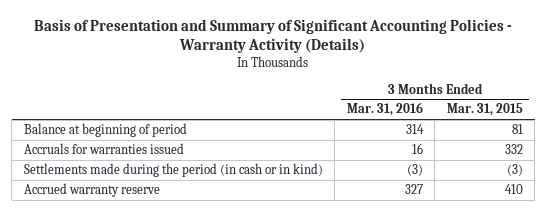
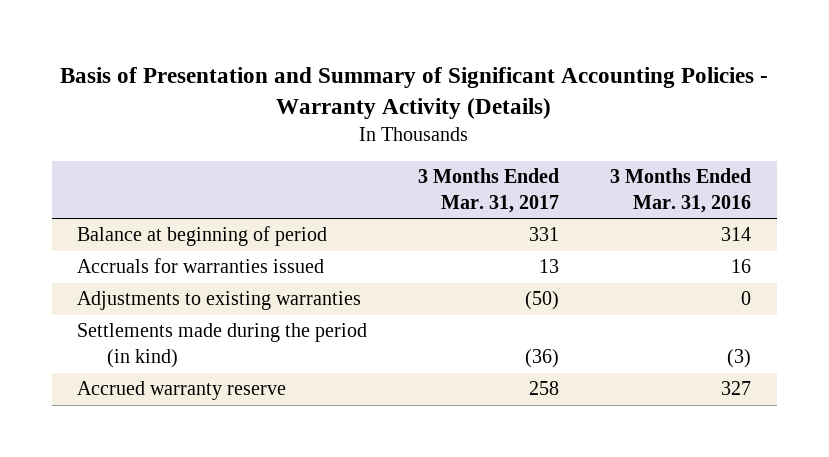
[446,103,523,117] Mar. 31, 2015 -> none
none -> [418,168,560,213] 3 Months Ended Mar. 31, 2017
none -> [77,291,362,311] Adjustments to existing warranties
[23,163,323,178] Settlements made during the period (in cash or in kind) -> [77,323,368,369] Settlements made during the period (in kind)

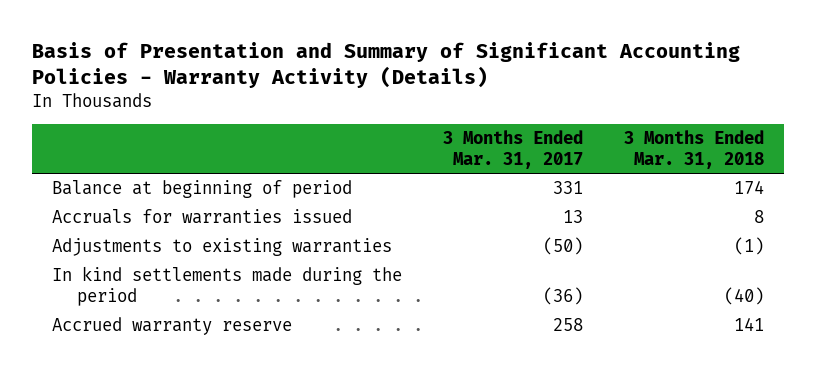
[610,168,752,213] 3 Months Ended Mar. 31, 2016 -> none
none -> [623,129,764,169] 3 Months Ended Mar. 31, 2018
[77,323,368,369] Settlements made during the period (in kind) -> [52,266,403,307] In kind settlements made during the period

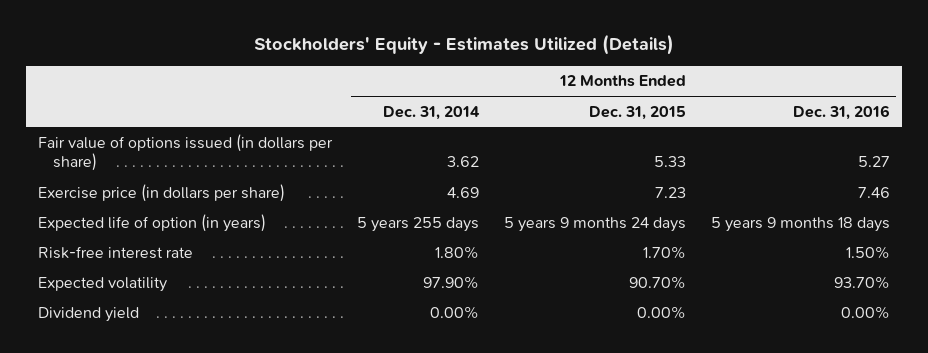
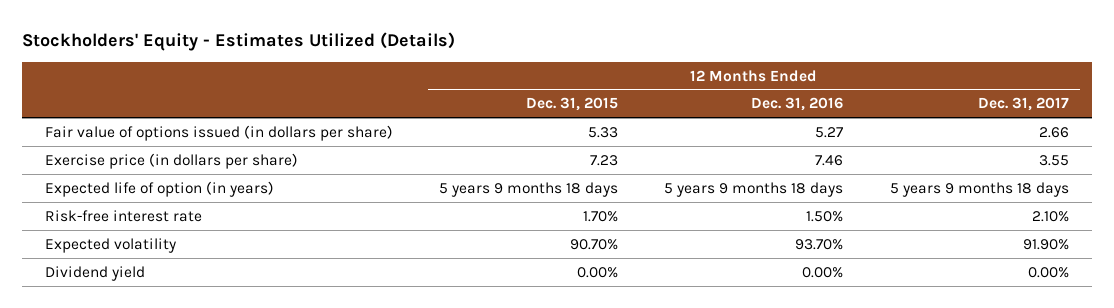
[382,105,480,120] Dec. 31, 2014 -> none
none -> [977,97,1069,112] Dec. 31, 2017
[503,216,686,232] 5 years 9 months 24 days -> [439,181,619,197] 5 years 9 months 18 days

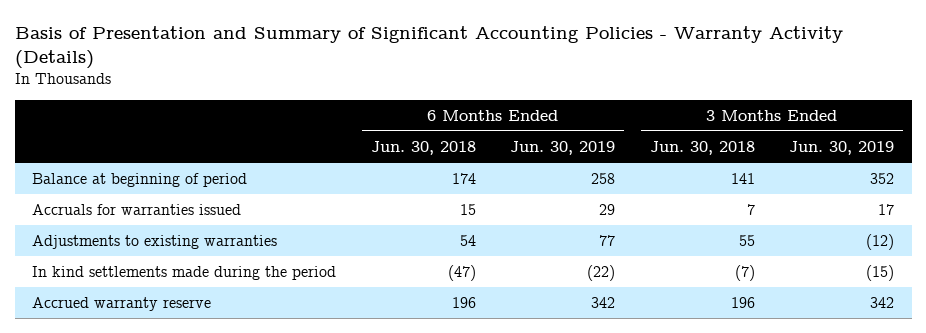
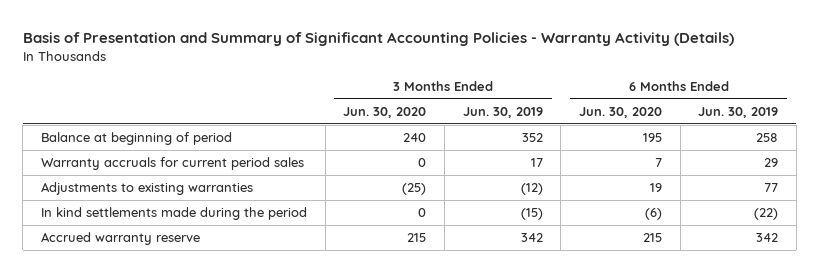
[370,140,476,155] Jun. 30, 2018 -> none
[649,140,755,155] Jun. 30, 2018 -> none
none -> [343,106,427,118] Jun. 30, 2020
none -> [578,106,662,118] Jun. 30, 2020
[32,203,242,215] Accruals for warranties issued -> [41,157,305,171] Warranty accruals for current period sales

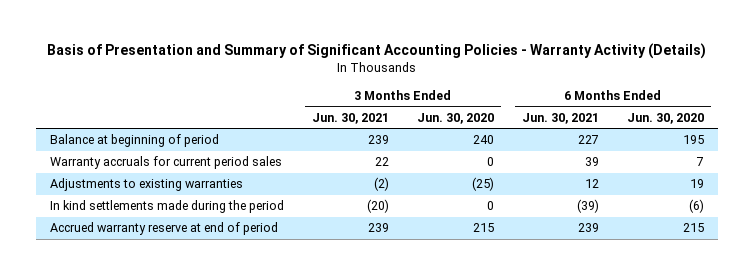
[462,106,543,118] Jun. 30, 2019 -> none
[698,106,779,118] Jun. 30, 2019 -> none
none -> [312,112,390,124] Jun. 30, 2021
none -> [522,112,600,124] Jun. 30, 2021
[41,232,201,246] Accrued warranty reserve -> [50,222,279,236] Accrued warranty reserve at end of period

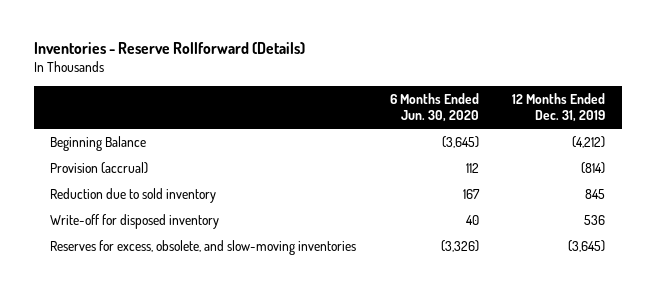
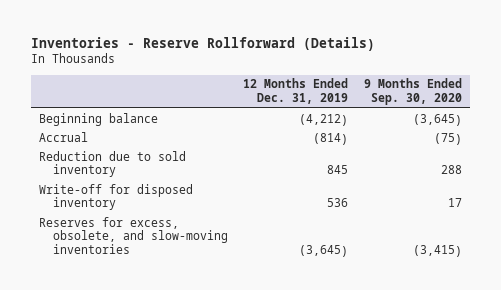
[389,92,479,122] 6 Months Ended Jun. 30, 2020 -> none
none -> [364,78,463,106] 9 Months Ended Sep. 30, 2020
[50,136,147,152] Beginning Balance -> [38,112,158,126] Beginning balance
[50,162,149,175] Provision (accrual) -> [38,131,88,142] Accrual

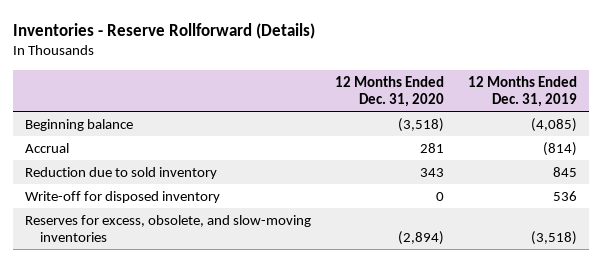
[364,78,463,106] 9 Months Ended Sep. 30, 2020 -> none
none -> [335,75,445,107] 12 Months Ended Dec. 31, 2020
[299,113,349,126] (4,212) -> [531,117,578,132] (4,085)
[299,244,349,257] (3,645) -> [531,230,578,245] (3,518)

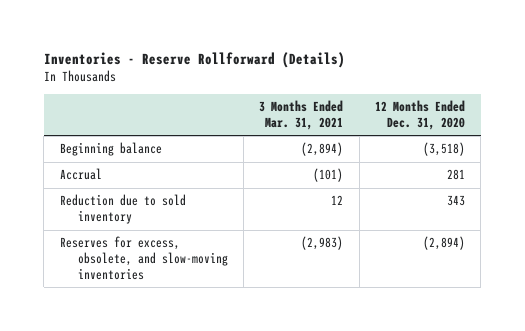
[468,75,578,107] 12 Months Ended Dec. 31, 2019 -> none
none -> [259,99,344,130] 3 Months Ended Mar. 31, 2021
[24,190,220,203] Write-off for disposed inventory -> none

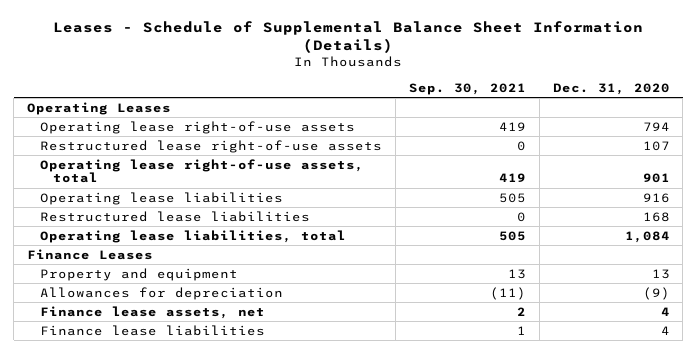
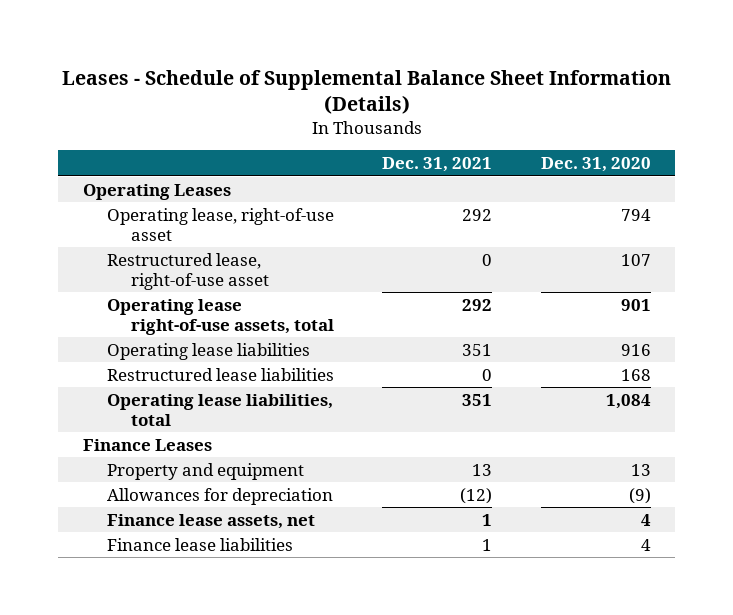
[408,82,526,95] Sep. 30, 2021 -> none
none -> [382,157,493,173] Dec. 31, 2021
[40,120,356,134] Operating lease right-of-use assets -> [106,207,334,241] Operating lease, right-of-use asset
[40,139,383,153] Restructured lease right-of-use assets -> [106,252,269,290] Restructured lease, right-of-use asset

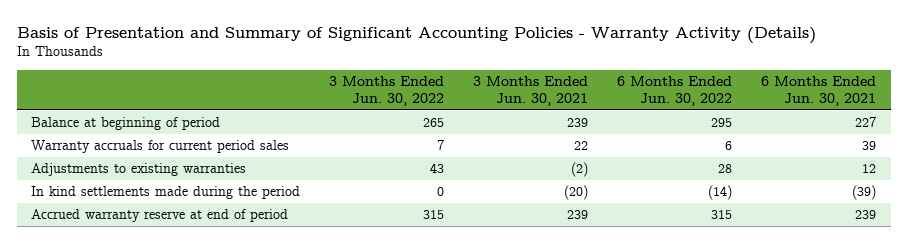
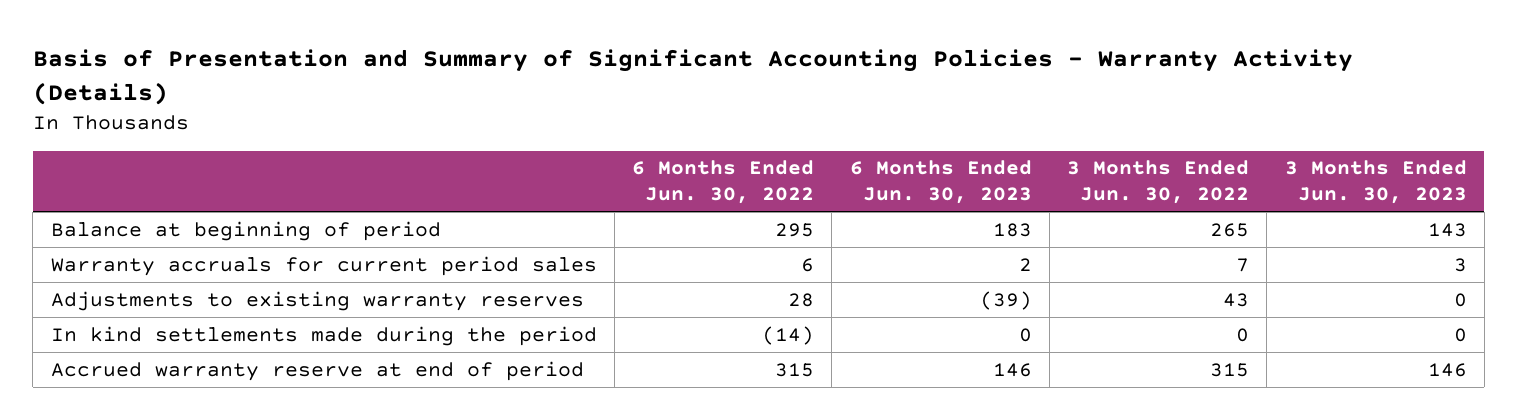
[473,75,589,106] 3 Months Ended Jun. 30, 2021 -> none
[761,75,877,106] 6 Months Ended Jun. 30, 2021 -> none
none -> [849,160,1032,205] 6 Months Ended Jun. 30, 2023
none -> [1284,160,1467,205] 3 Months Ended Jun. 30, 2023
[31,162,247,176] Adjustments to existing warranties -> [50,290,584,311] Adjustments to existing warranty reserves

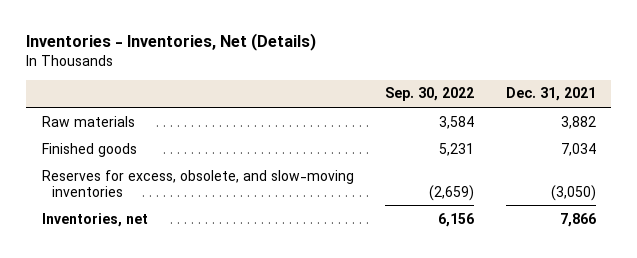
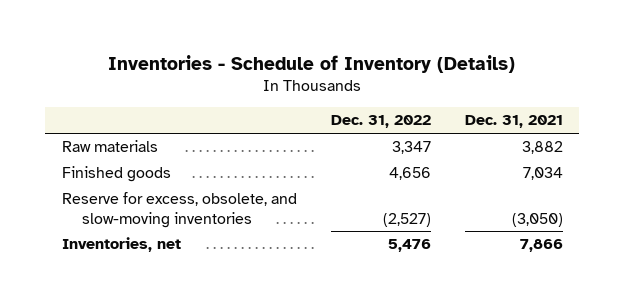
[25,33,316,52] Inventories - Inventories, Net (Details) -> [108,54,516,73] Inventories - Schedule of Inventory (Details)
[385,87,475,102] Sep. 30, 2022 -> none
none -> [330,115,431,129] Dec. 31, 2022
[41,169,354,197] Reserves for excess, obsolete, and slow-moving inventories -> [61,192,297,228] Reserve for excess, obsolete, and slow-moving inventories

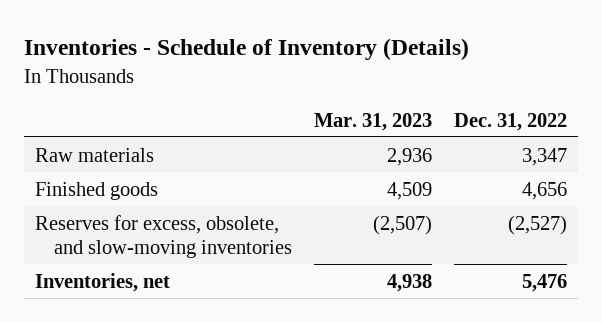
[464,115,563,129] Dec. 31, 2021 -> none
none -> [314,112,433,131] Mar. 31, 2023
[61,192,297,228] Reserve for excess, obsolete, and slow-moving inventories -> [34,214,292,258] Reserves for excess, obsolete, and slow-moving inventories

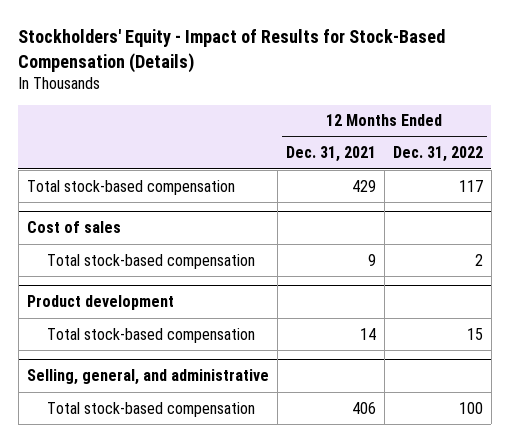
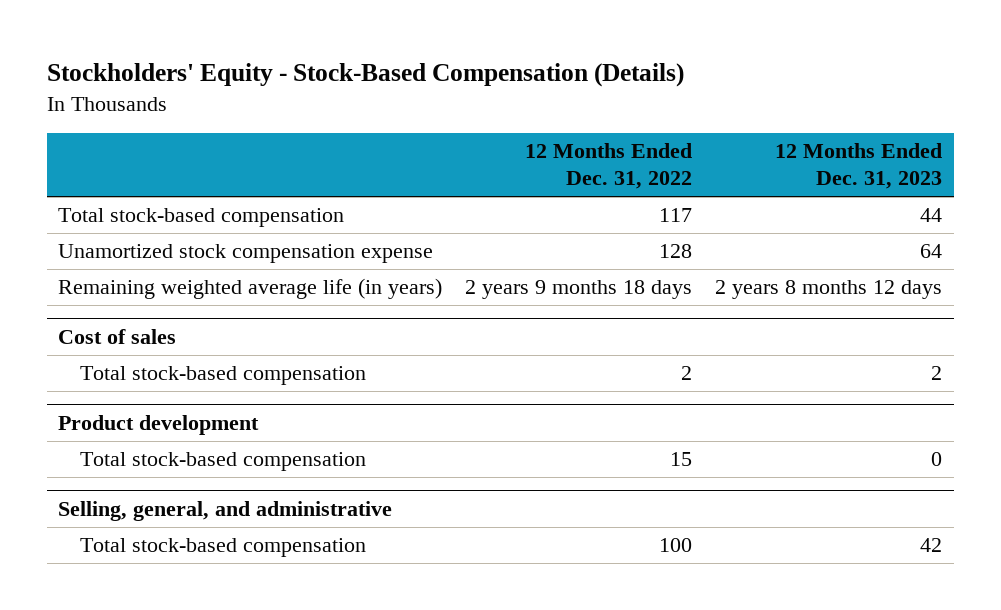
[18,29,446,73] Stockholders' Equity - Impact of Results for Stock-Based Compensation (Details) -> [46,63,684,88] Stockholders' Equity - Stock-Based Compensation (Details)
[285,146,376,163] Dec. 31, 2021 -> none
none -> [775,143,943,190] 12 Months Ended Dec. 31, 2023
none -> [58,244,434,264] Unamortized stock compensation expense
none -> [58,278,443,300] Remaining weighted average life (in years)

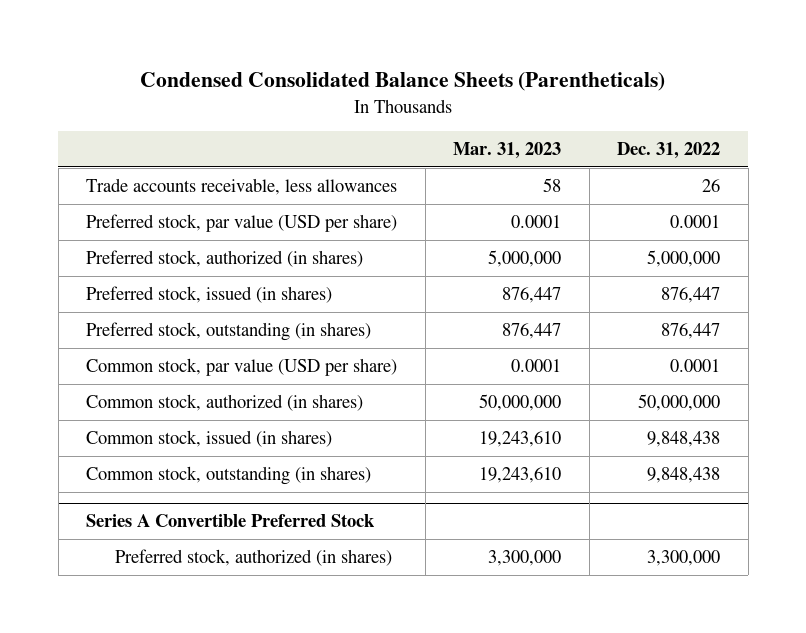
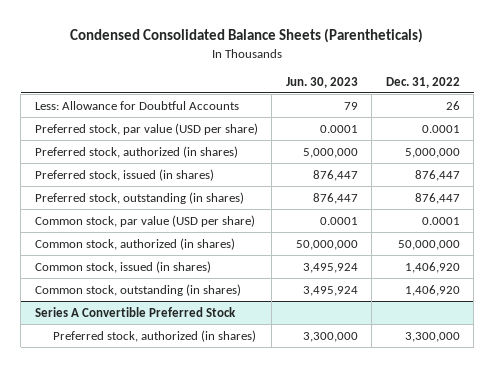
[453,142,562,160] Mar. 31, 2023 -> none
none -> [285,76,358,88] Jun. 30, 2023
[86,178,398,196] Trade accounts receivable, less allowances -> [34,100,239,110] Less: Allowance for Doubtful Accounts
[647,431,721,448] 9,848,438 -> [404,261,460,273] 1,406,920
[647,467,721,484] 9,848,438 -> [404,284,460,296] 1,406,920

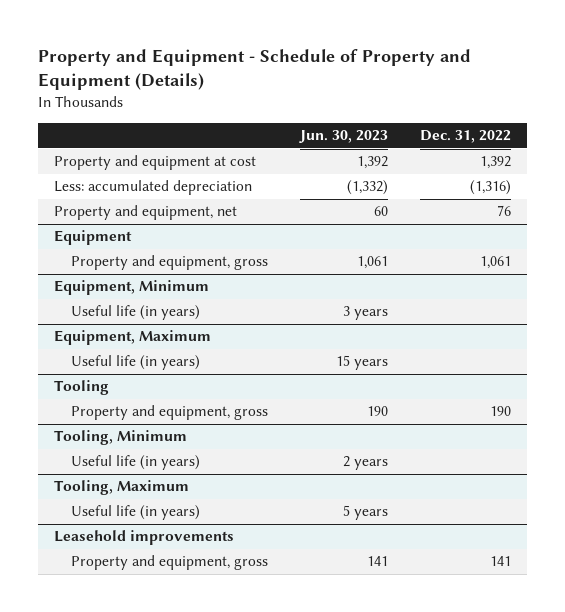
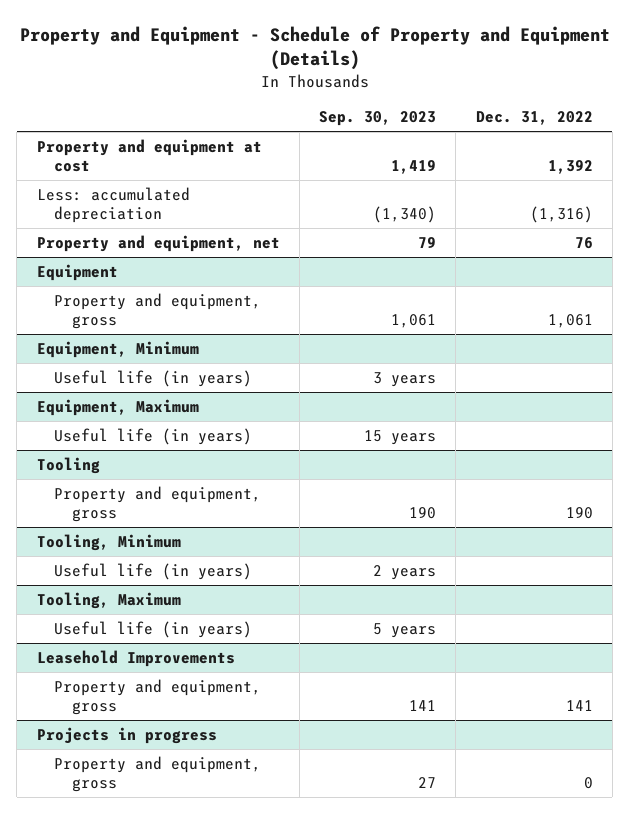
[298,130,388,144] Jun. 30, 2023 -> none
none -> [319,111,437,127] Sep. 30, 2023
[54,530,235,546] Leasehold improvements -> [36,649,235,667] Leasehold Improvements
none -> [36,726,217,744] Projects in progress
none -> [54,755,262,793] Property and equipment, gross

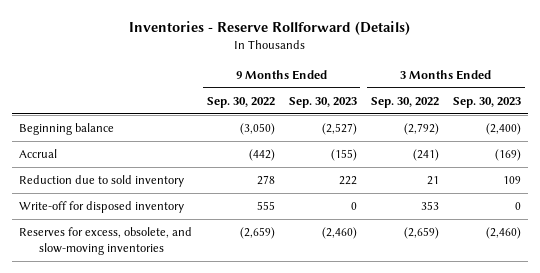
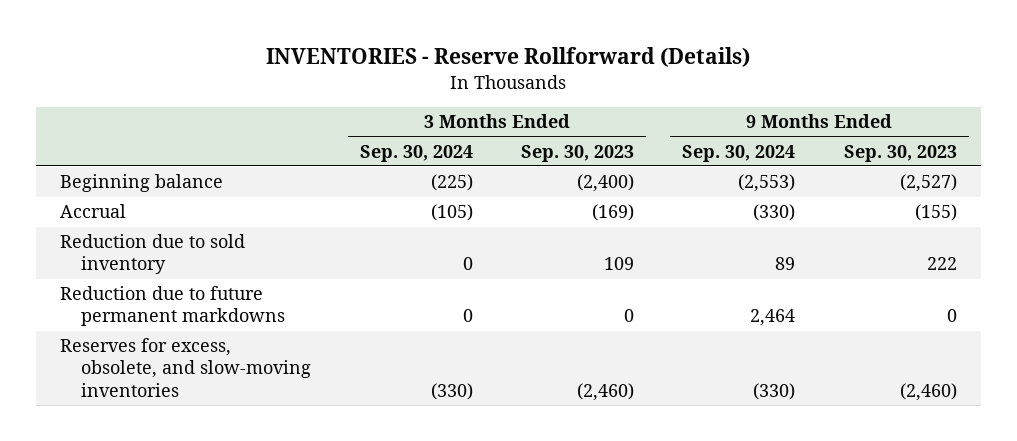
[129,21,411,36] Inventories - Reserve Rollforward (Details) -> [266,47,751,68] INVENTORIES - Reserve Rollforward (Details)
[206,96,275,108] Sep. 30, 2022 -> none
[370,96,439,108] Sep. 30, 2022 -> none
none -> [359,144,473,162] Sep. 30, 2024
none -> [682,144,796,162] Sep. 30, 2024
[19,201,185,214] Write-off for disposed inventory -> none
none -> [60,286,286,327] Reduction due to future permanent markdowns

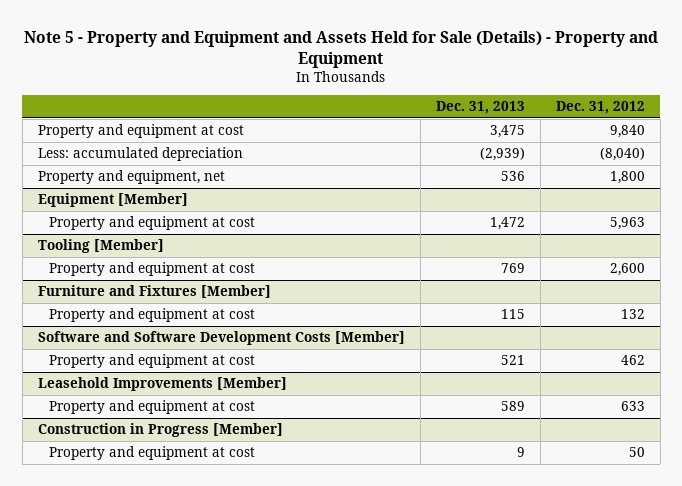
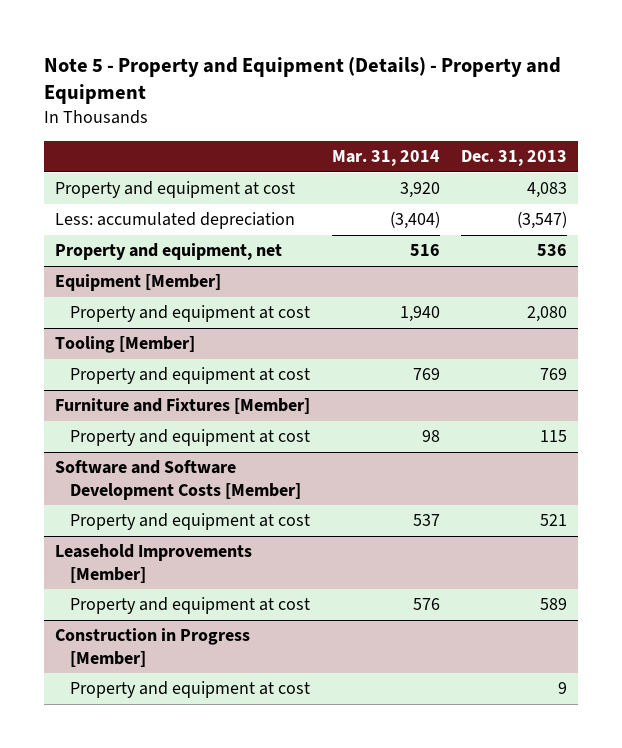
[24,31,659,68] Note 5 - Property and Equipment and Assets Held for Sale (Details) - Property and Equipment -> [44,56,562,105] Note 5 - Property and Equipment (Details) - Property and Equipment
[555,101,645,115] Dec. 31, 2012 -> none
none -> [331,150,440,167] Mar. 31, 2014
[489,125,525,139] 3,475 -> [527,182,568,199] 4,083
[479,147,525,162] (2,939) -> [517,211,568,230] (3,547)
[489,217,525,231] 1,472 -> [527,306,568,323] 2,080

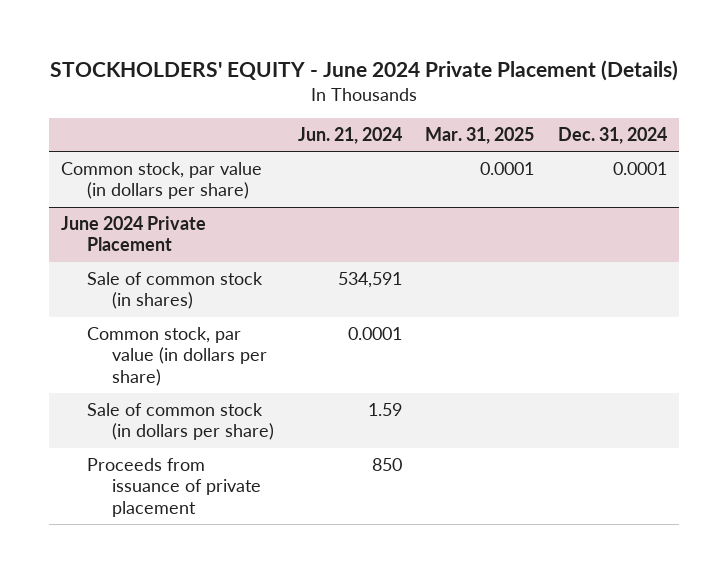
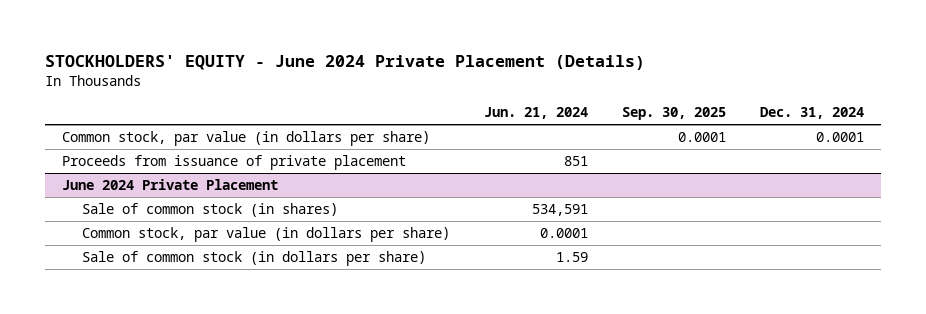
[425,127,535,145] Mar. 31, 2025 -> none
none -> [621,107,726,121] Sep. 30, 2025
none -> [61,155,406,171] Proceeds from issuance of private placement
[86,457,261,517] Proceeds from issuance of private placement -> none

